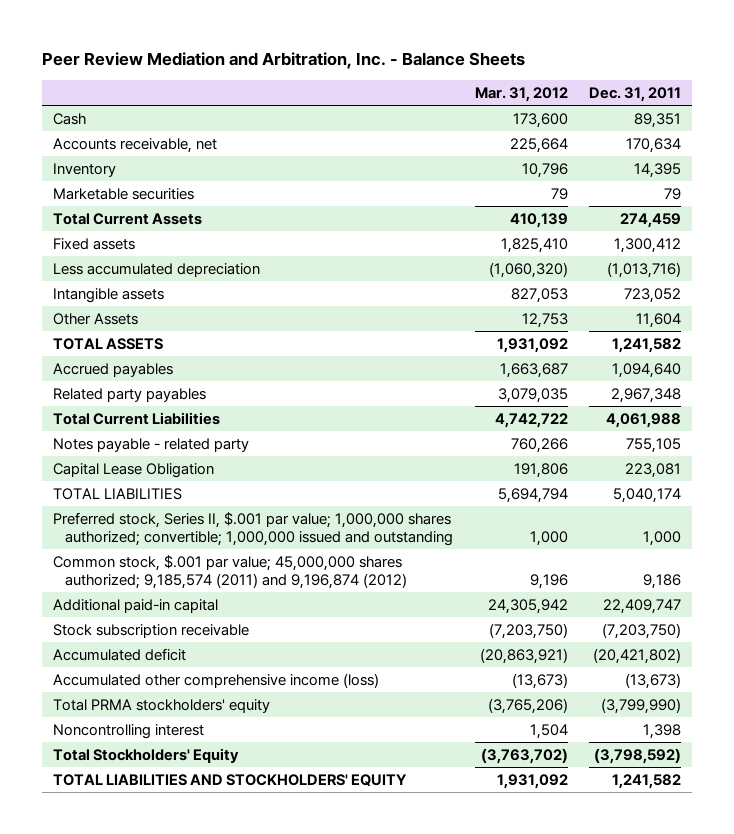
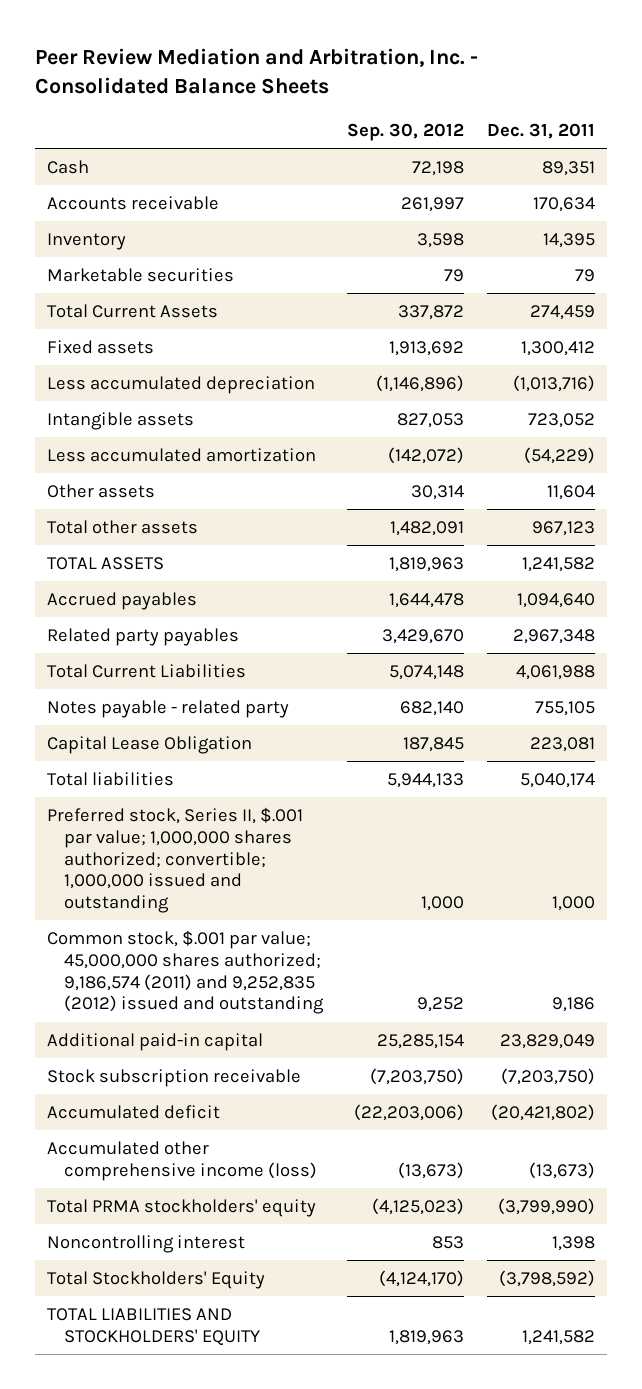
[42,52,526,70] Peer Review Mediation and Arbitration, Inc. - Balance Sheets -> [35,48,479,95] Peer Review Mediation and Arbitration, Inc. - Consolidated Balance Sheets
[474,86,568,102] Mar. 31, 2012 -> none
none -> [346,122,464,141] Sep. 30, 2012
[52,137,217,153] Accounts receivable, net -> [47,195,220,210] Accounts receivable
none -> [47,447,317,462] Less accumulated amortization
[52,312,138,325] Other Assets -> [47,483,156,498] Other assets
none -> [47,519,199,534] Total other assets
[52,487,182,500] TOTAL LIABILITIES -> [47,771,175,786] Total liabilities
[52,554,408,589] Common stock, $.001 par value; 45,000,000 shares authorized; 9,185,574 (2011) and 9,196,874 (2012) -> [47,929,325,1015] Common stock, $.001 par value; 45,000,000 shares authorized; 9,186,574 (2011) and 9,252,835 (2012) issued and outstanding
[603,598,682,614] 22,409,747 -> [500,1033,596,1049] 23,829,049

